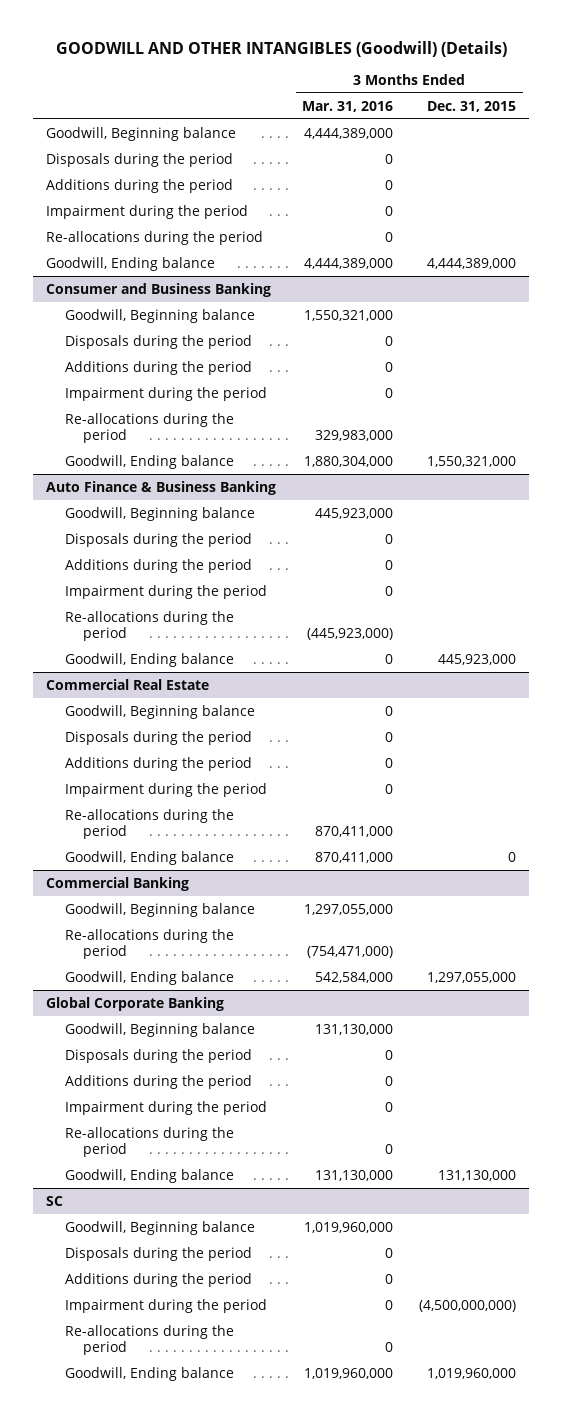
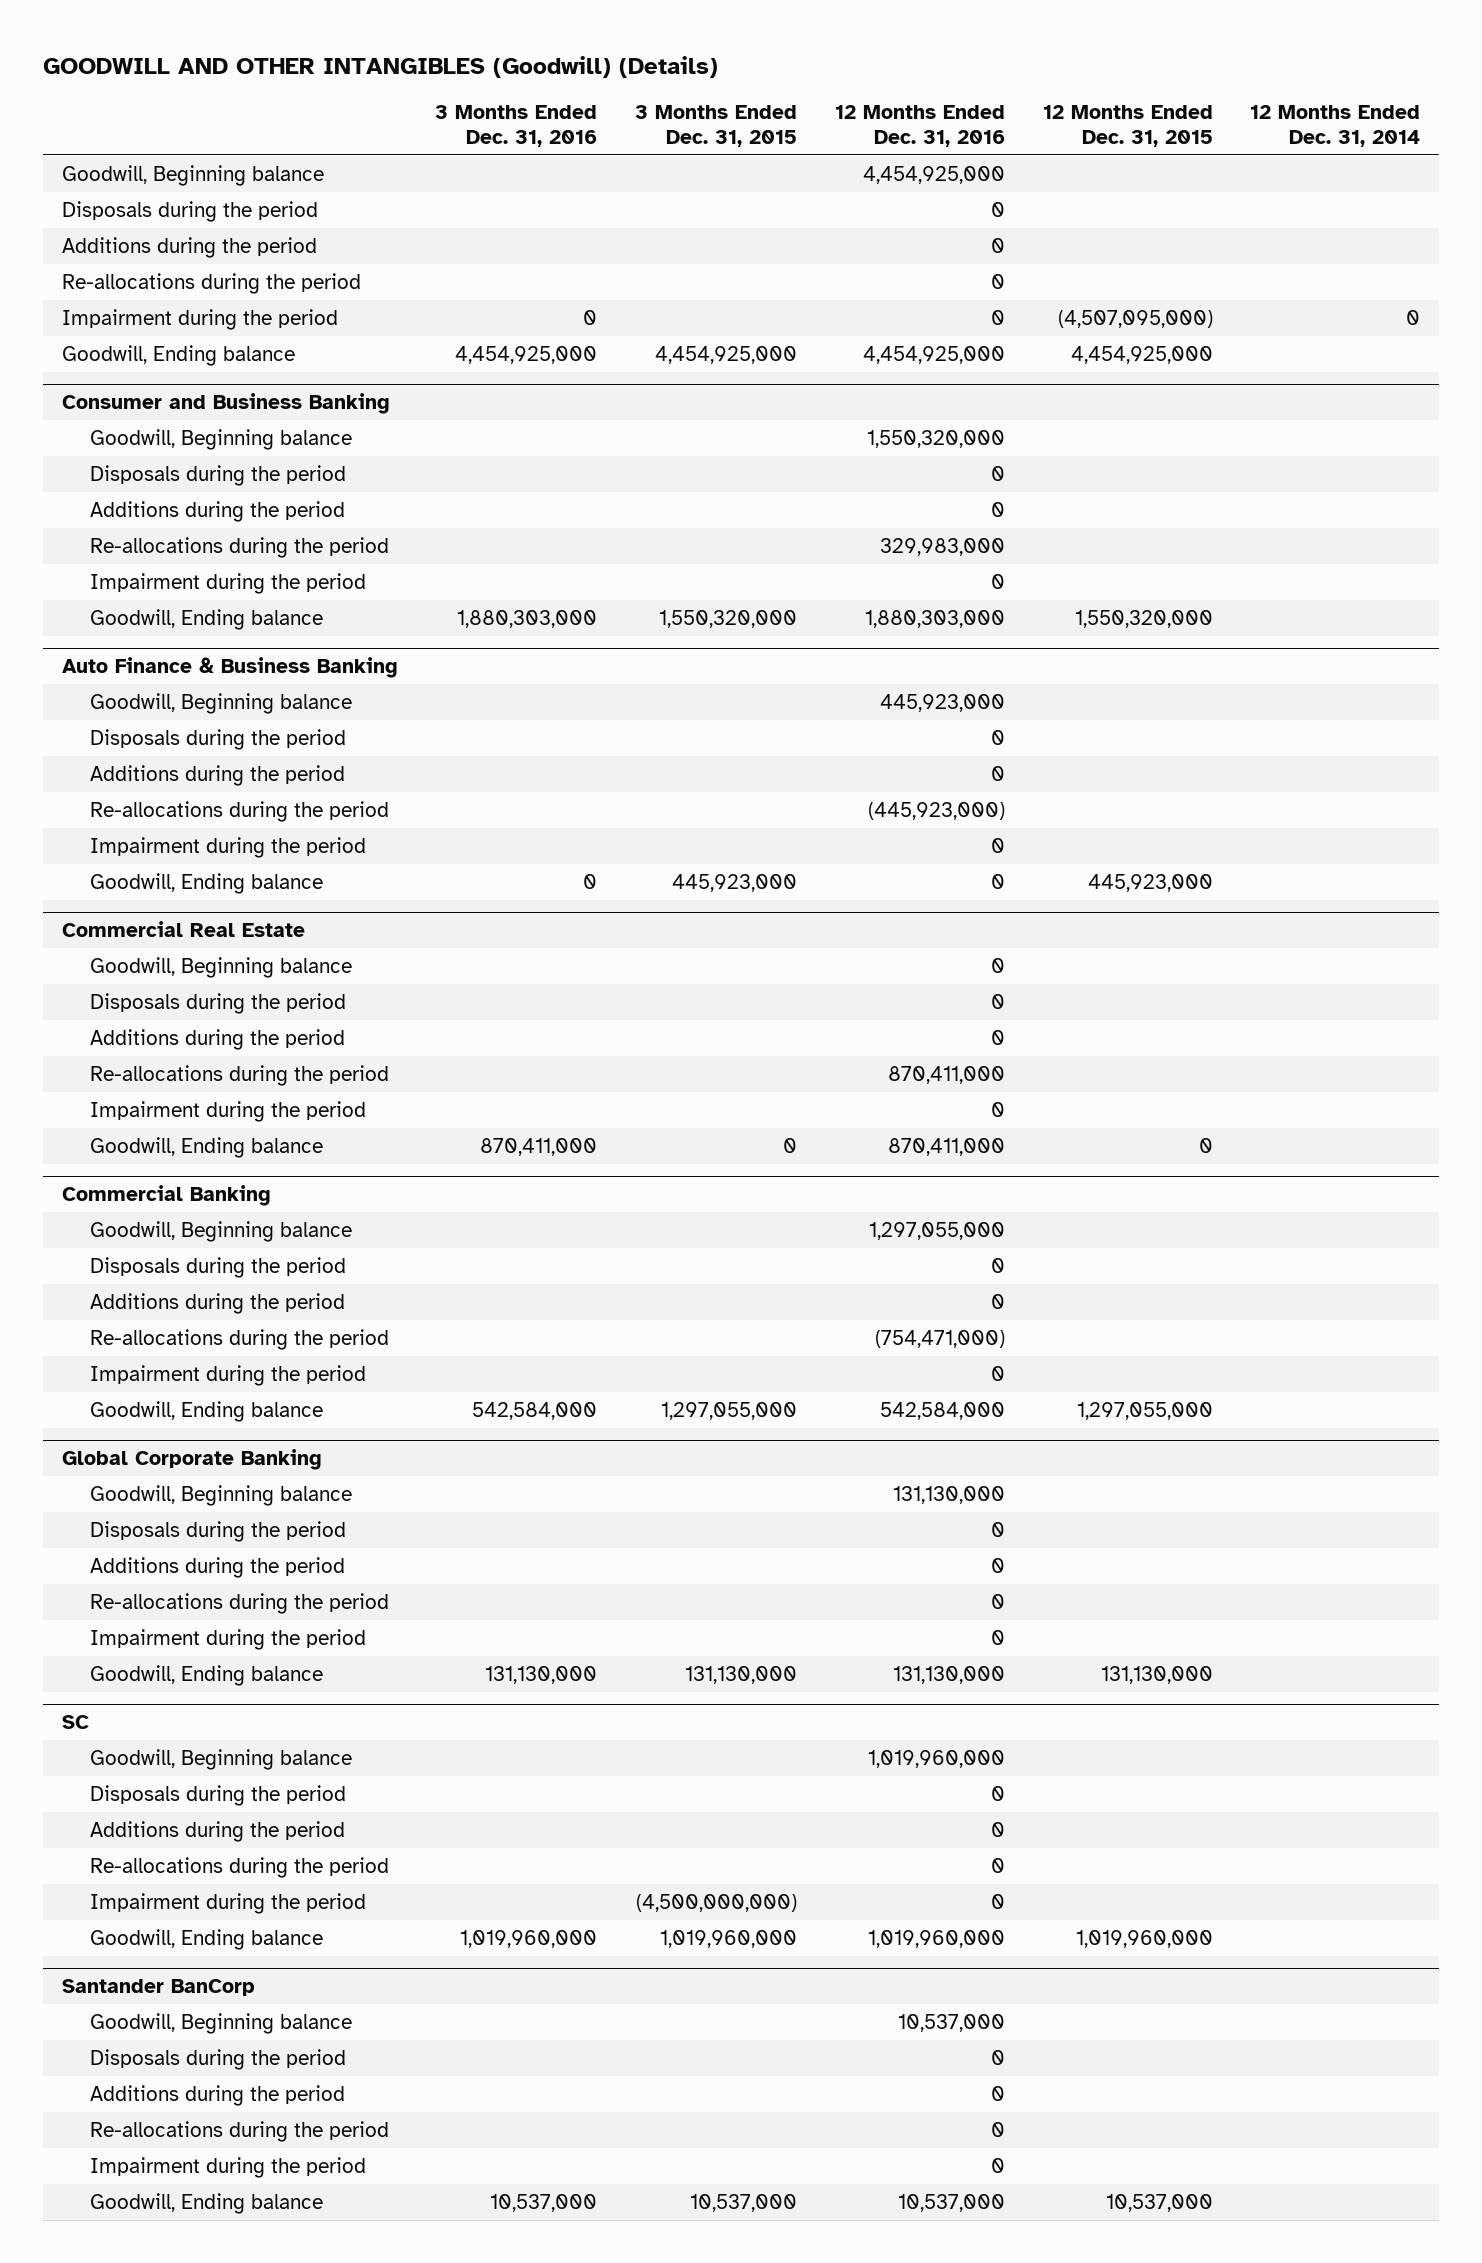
[302,100,394,112] Mar. 31, 2016 -> none
none -> [435,105,598,147] 3 Months Ended Dec. 31, 2016
none -> [834,105,1005,147] 12 Months Ended Dec. 31, 2016
none -> [1042,105,1213,147] 12 Months Ended Dec. 31, 2015
none -> [1250,105,1421,147] 12 Months Ended Dec. 31, 2014
[45,204,248,219] Impairment during the period -> [61,308,338,330] Impairment during the period
[427,257,517,269] 4,444,389,000 -> [655,345,798,364] 4,454,925,000
[64,386,267,401] Impairment during the period -> [89,572,366,594] Impairment during the period
[427,455,517,467] 1,550,321,000 -> [659,609,798,628] 1,550,320,000
[64,584,267,599] Impairment during the period -> [89,836,366,858] Impairment during the period
[64,782,267,797] Impairment during the period -> [89,1100,366,1122] Impairment during the period
none -> [89,1256,346,1278] Disposals during the period
none -> [89,1292,345,1314] Additions during the period
none -> [89,1364,366,1386] Impairment during the period
[64,1100,267,1115] Impairment during the period -> [89,1628,366,1650] Impairment during the period
[64,1298,267,1313] Impairment during the period -> [89,1892,366,1914] Impairment during the period
none -> [61,1978,255,1996] Santander BanCorp
none -> [89,2012,352,2034] Goodwill, Beginning balance
none -> [89,2048,346,2070] Disposals during the period
none -> [89,2084,345,2106] Additions during the period
none -> [89,2120,389,2142] Re-allocations during the period
none -> [89,2156,366,2178] Impairment during the period
none -> [89,2192,323,2214] Goodwill, Ending balance

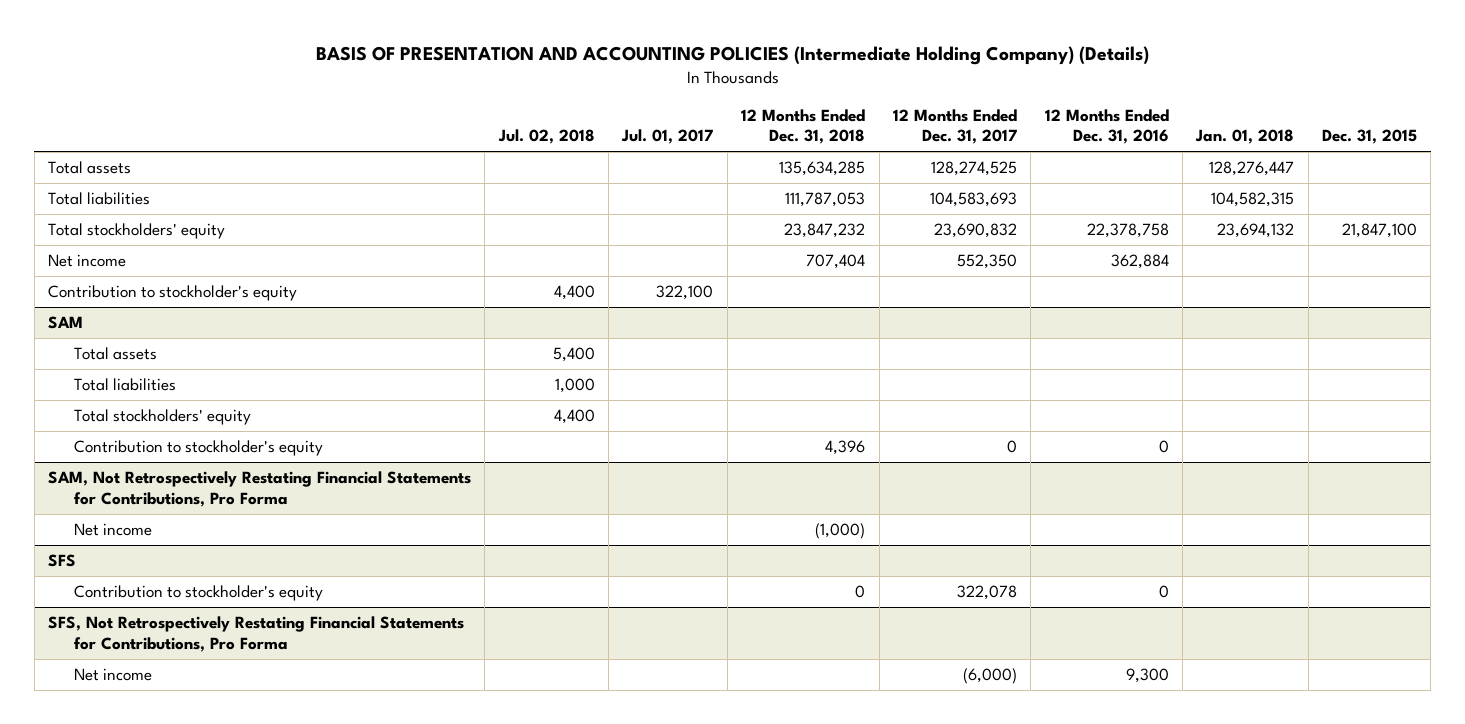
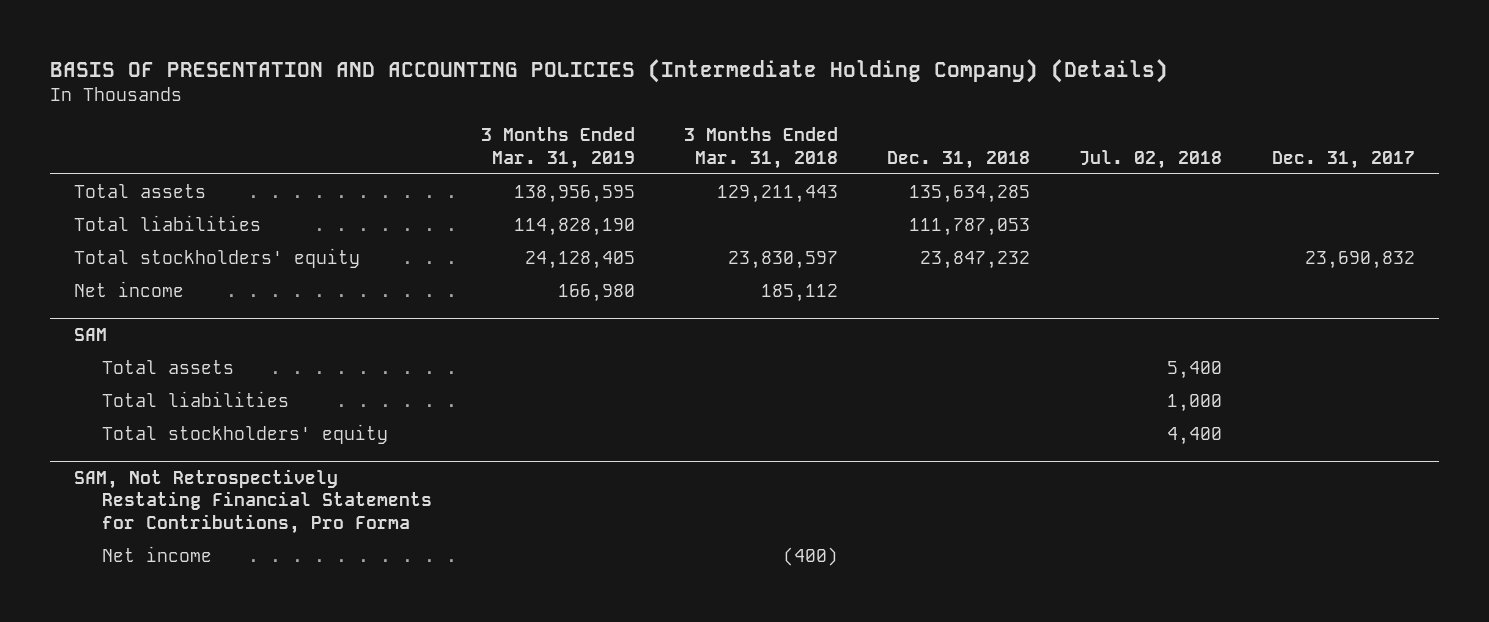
[621,129,714,145] Jul. 01, 2017 -> none
[741,108,866,145] 12 Months Ended Dec. 31, 2018 -> none
[892,108,1017,145] 12 Months Ended Dec. 31, 2017 -> none
[1044,108,1169,145] 12 Months Ended Dec. 31, 2016 -> none
[1195,129,1295,145] Jan. 01, 2018 -> none
[1321,129,1417,145] Dec. 31, 2015 -> none
none -> [481,127,636,169] 3 Months Ended Mar. 31, 2019
none -> [684,127,839,169] 3 Months Ended Mar. 31, 2018
none -> [887,150,1031,169] Dec. 31, 2018
none -> [1271,150,1415,169] Dec. 31, 2017
[48,285,298,302] Contribution to stockholder's equity -> none
[73,440,323,457] Contribution to stockholder's equity -> none
[48,554,77,568] SFS -> none
[73,585,323,602] Contribution to stockholder's equity -> none
[48,616,465,652] SFS, Not Retrospectively Restating Financial Statements for Contributions, Pro Forma -> none
[73,668,152,682] Net income -> none

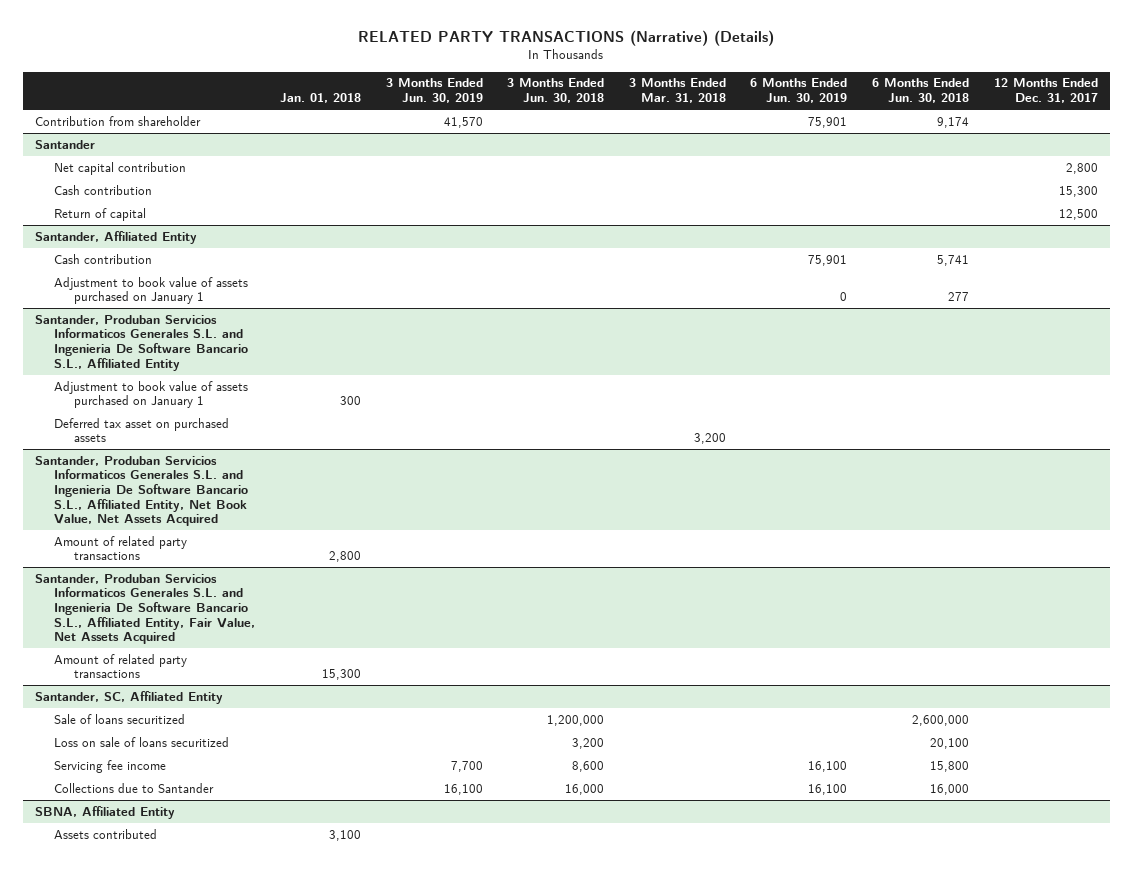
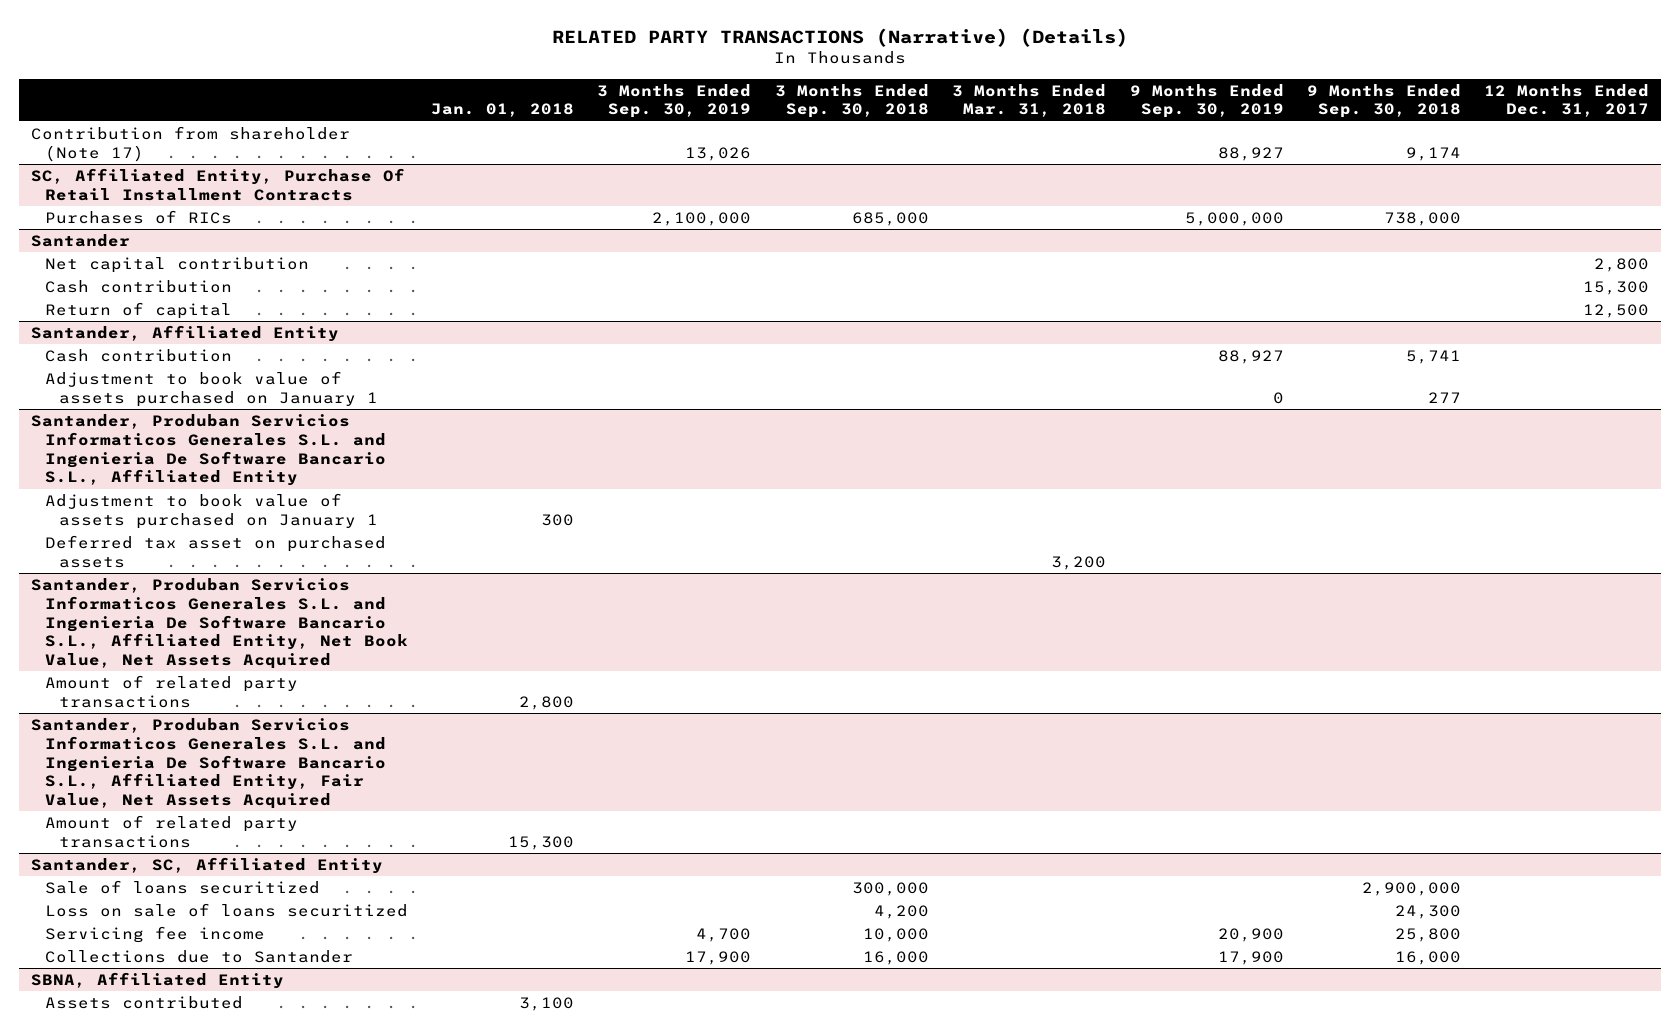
[385,78,483,104] 3 Months Ended Jun. 30, 2019 -> none
[507,78,605,104] 3 Months Ended Jun. 30, 2018 -> none
[750,78,848,104] 6 Months Ended Jun. 30, 2019 -> none
[872,78,970,104] 6 Months Ended Jun. 30, 2018 -> none
none -> [597,83,752,119] 3 Months Ended Sep. 30, 2019
none -> [774,83,929,119] 3 Months Ended Sep. 30, 2018
none -> [1129,83,1284,119] 9 Months Ended Sep. 30, 2019
none -> [1307,83,1462,119] 9 Months Ended Sep. 30, 2018
[34,115,201,126] Contribution from shareholder -> [30,126,350,162] Contribution from shareholder (Note 17)
none -> [30,168,405,201] SC, Affiliated Entity, Purchase Of Retail Installment Contracts
none -> [44,210,232,225] Purchases of RICs

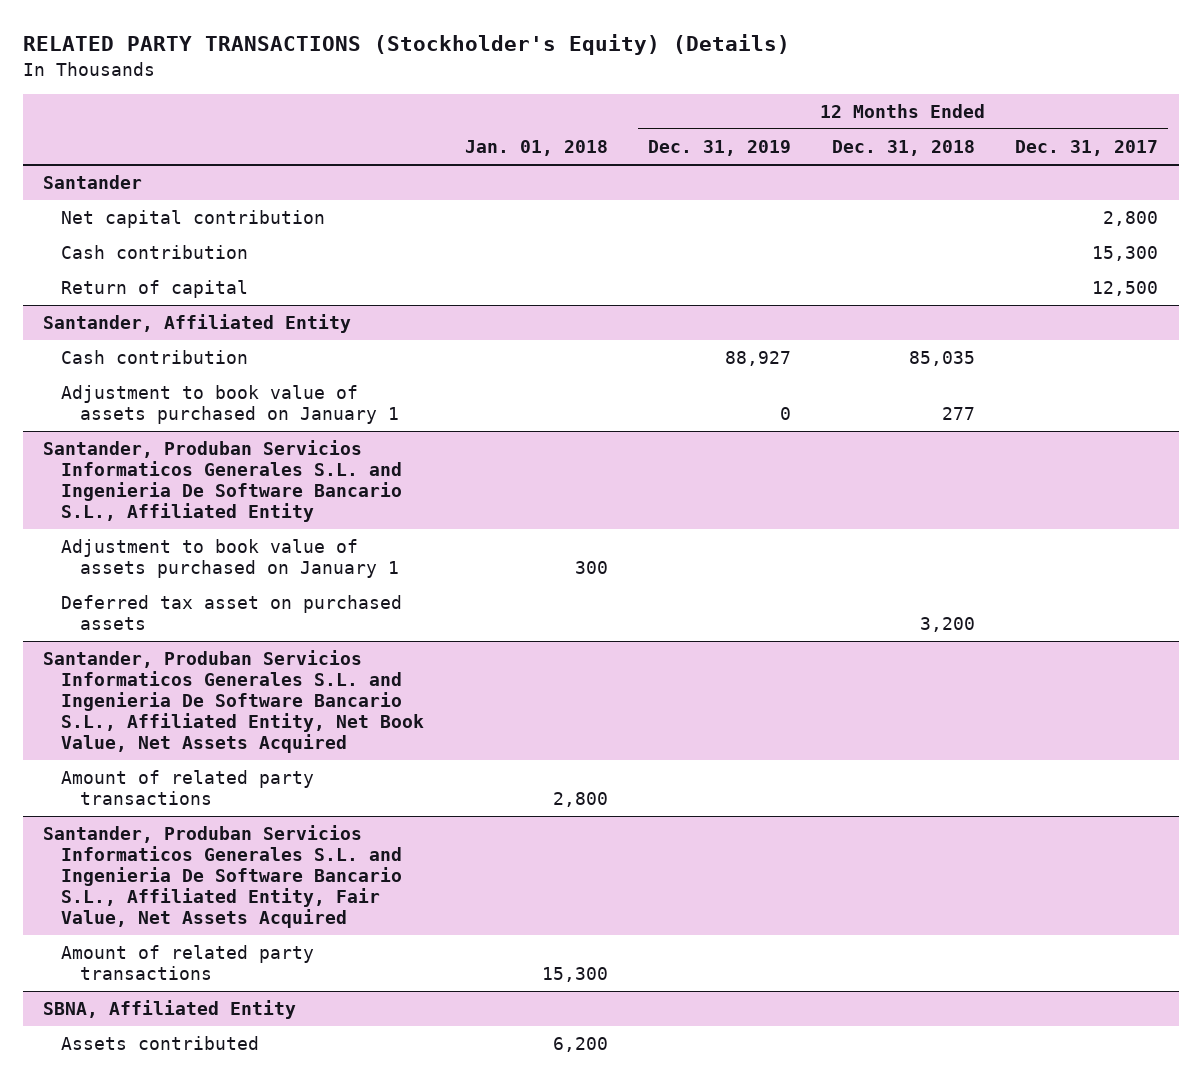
[552,27,1129,47] RELATED PARTY TRANSACTIONS (Narrative) (Details) -> [22,34,790,56] RELATED PARTY TRANSACTIONS (Stockholder's Equity) (Details)
[597,83,752,119] 3 Months Ended Sep. 30, 2019 -> none
[774,83,929,119] 3 Months Ended Sep. 30, 2018 -> none
[952,83,1107,118] 3 Months Ended Mar. 31, 2018 -> none
[1129,83,1284,119] 9 Months Ended Sep. 30, 2019 -> none
[1307,83,1462,119] 9 Months Ended Sep. 30, 2018 -> none
none -> [648,140,792,157] Dec. 31, 2019
none -> [831,140,975,157] Dec. 31, 2018
[30,126,350,162] Contribution from shareholder (Note 17) -> none
[30,168,405,201] SC, Affiliated Entity, Purchase Of Retail Installment Contracts -> none
[44,210,232,225] Purchases of RICs -> none
[30,857,383,875] Santander, SC, Affiliated Entity -> none
[44,880,320,895] Sale of loans securitized -> none
[44,903,408,918] Loss on sale of loans securitized -> none
[44,926,265,944] Servicing fee income -> none
[44,950,353,964] Collections due to Santander -> none
[519,997,575,1012] 3,100 -> [552,1037,608,1053] 6,200

